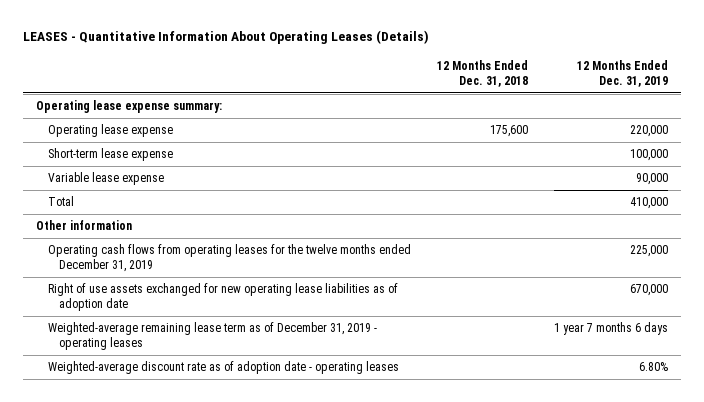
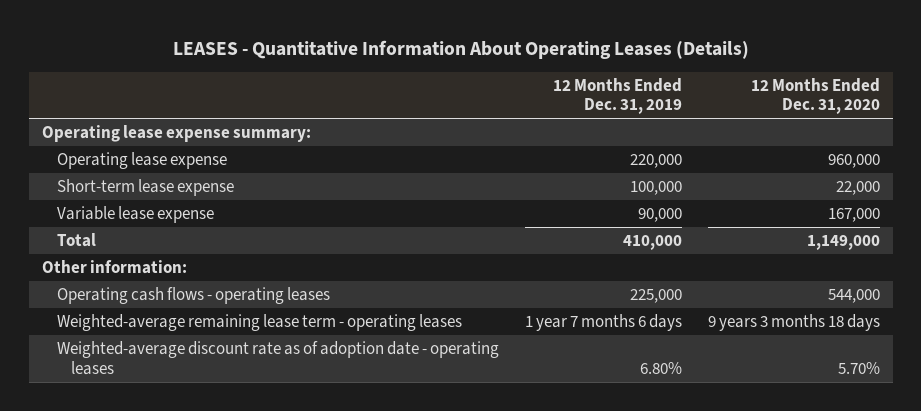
[437,59,529,87] 12 Months Ended Dec. 31, 2018 -> none
none -> [750,77,880,115] 12 Months Ended Dec. 31, 2020
[47,283,398,312] Right of use assets exchanged for new operating lease liabilities as of adoption date -> none
[36,220,133,231] Other information -> [41,260,187,275] Other information:
[47,244,411,273] Operating cash flows from operating leases for the twelve months ended December 31, 2019 -> [56,287,330,305] Operating cash flows - operating leases
[47,322,377,351] Weighted-average remaining lease term as of December 31, 2019 - operating leases -> [56,314,462,332] Weighted-average remaining lease term - operating leases

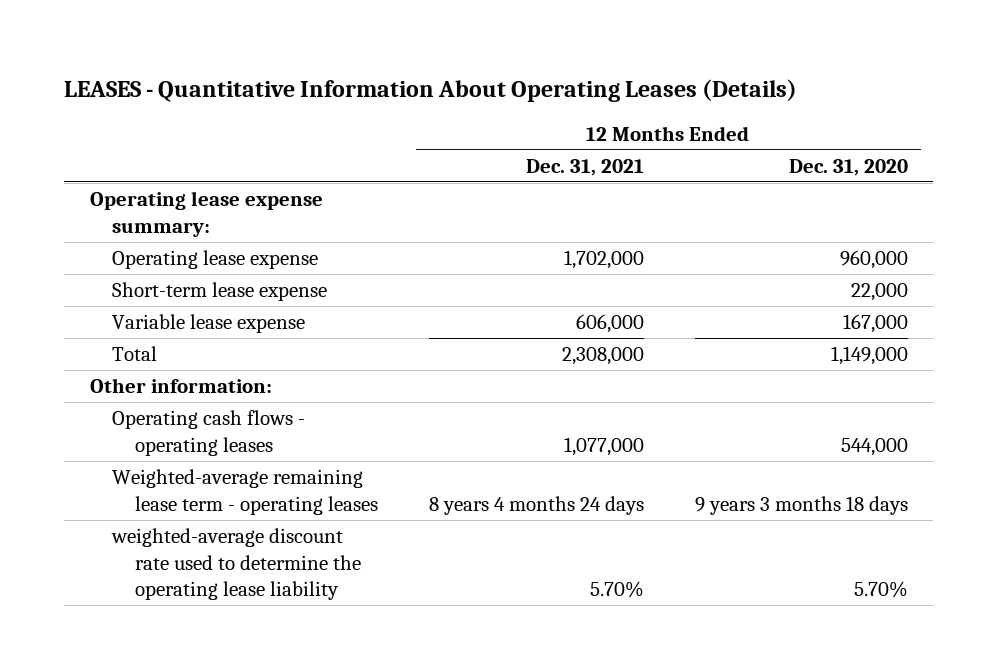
[552,77,682,115] 12 Months Ended Dec. 31, 2019 -> none
none -> [525,158,644,176] Dec. 31, 2021
[56,341,499,375] Weighted-average discount rate as of adoption date - operating leases -> [111,528,361,601] weighted-average discount rate used to determine the operating lease liability

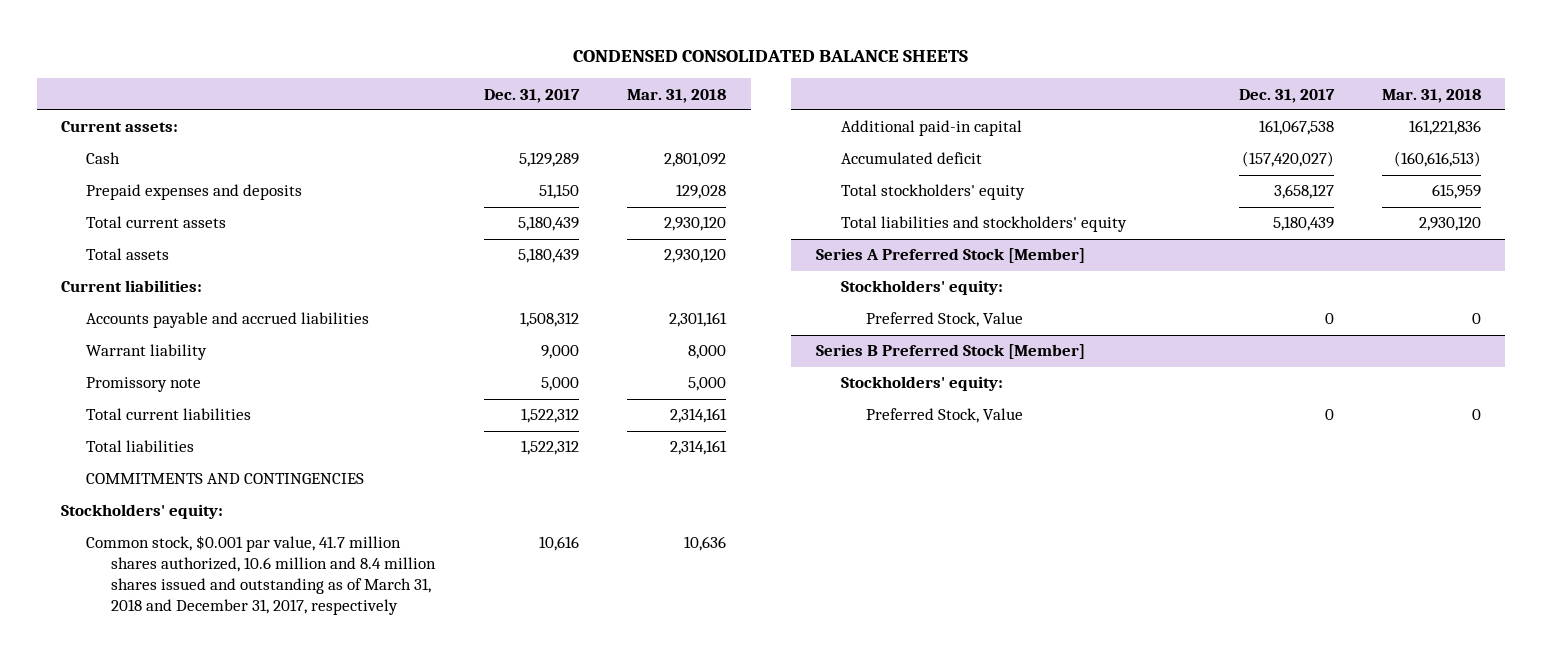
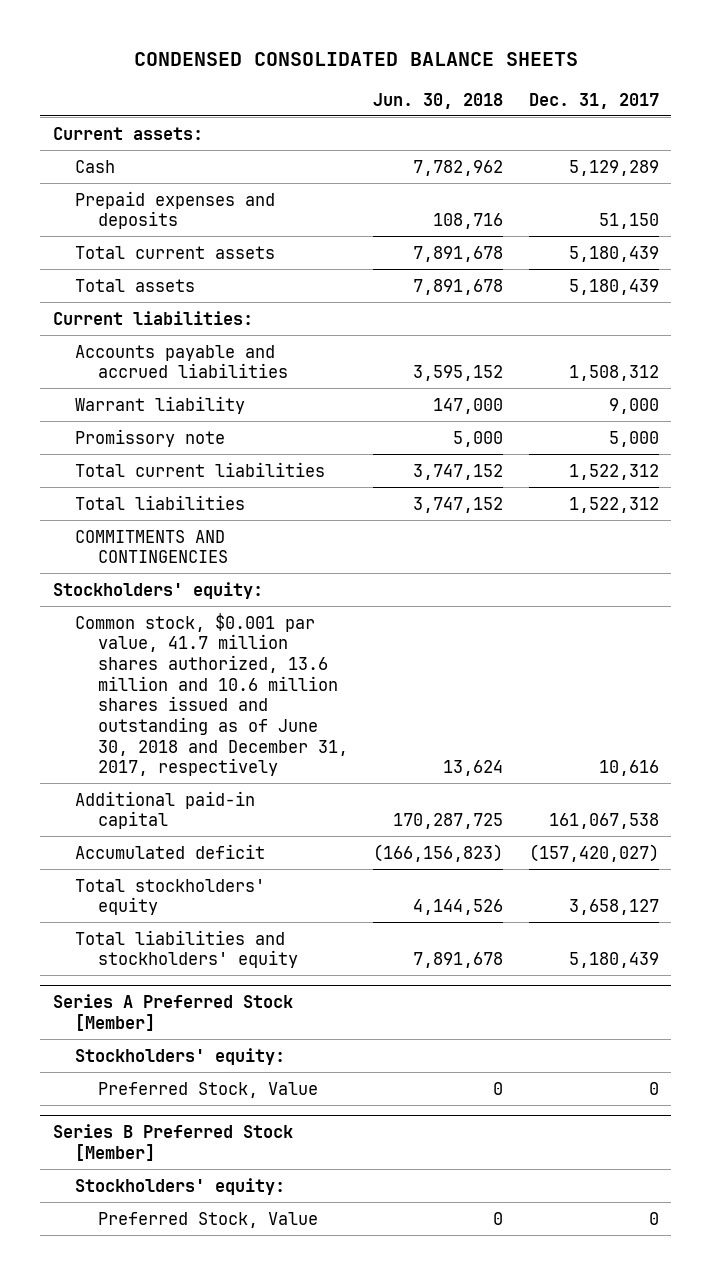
[627,88,727,103] Mar. 31, 2018 -> none
none -> [373,92,504,109] Jun. 30, 2018
[86,535,437,616] Common stock, $0.001 par value, 41.7 million shares authorized, 10.6 million and 8.4 million shares issued and outstanding as of March 31, 2018 and December 31, 2017, respectively -> [75,612,349,777] Common stock, $0.001 par value, 41.7 million shares authorized, 13.6 million and 10.6 million shares issued and outstanding as of June 30, 2018 and December 31, 2017, respectively

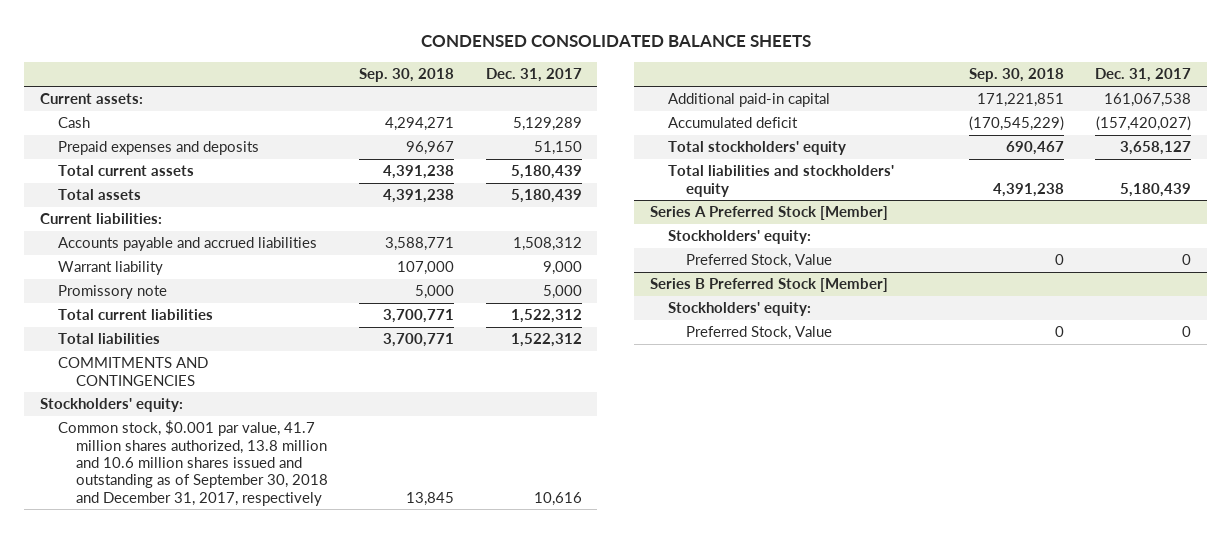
[373,92,504,109] Jun. 30, 2018 -> none
none -> [359,68,455,83] Sep. 30, 2018
[75,612,349,777] Common stock, $0.001 par value, 41.7 million shares authorized, 13.6 million and 10.6 million shares issued and outstanding as of June 30, 2018 and December 31, 2017, respectively -> [58,420,329,506] Common stock, $0.001 par value, 41.7 million shares authorized, 13.8 million and 10.6 million shares issued and outstanding as of September 30, 2018 and December 31, 2017, respectively

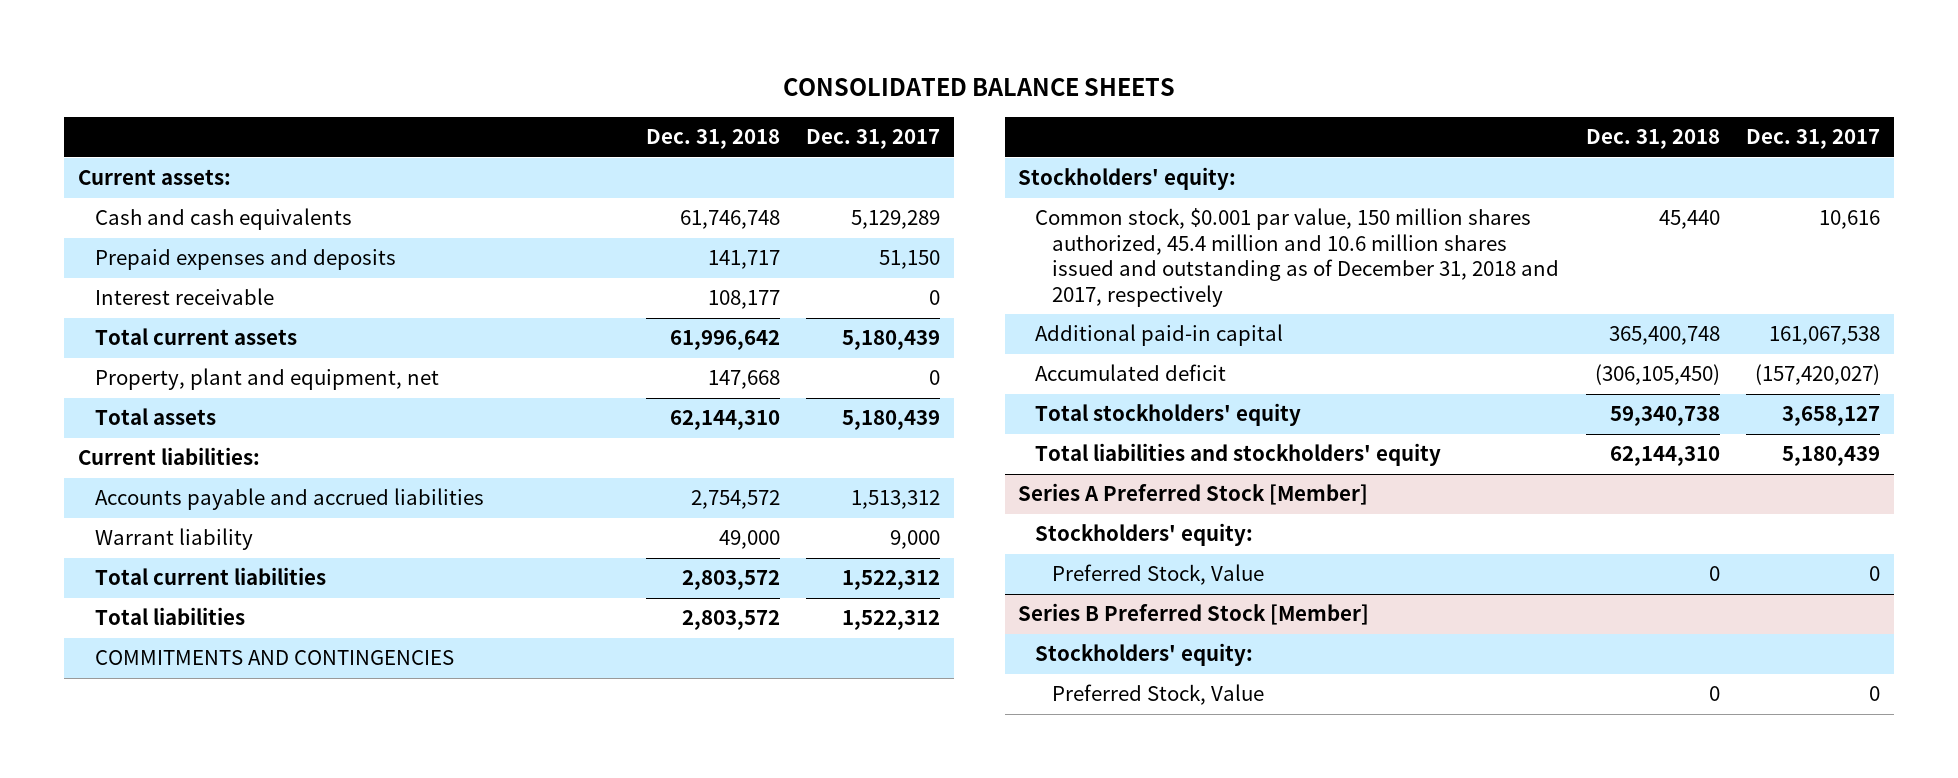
[420,35,811,48] CONDENSED CONSOLIDATED BALANCE SHEETS -> [783,78,1176,97] CONSOLIDATED BALANCE SHEETS
[359,68,455,83] Sep. 30, 2018 -> none
none -> [645,129,780,150] Dec. 31, 2018
[58,117,91,129] Cash -> [94,208,352,231] Cash and cash equivalents
none -> [94,288,274,306] Interest receivable
none -> [94,368,439,391] Property, plant and equipment, net
[512,237,582,252] 1,508,312 -> [851,490,941,510] 1,513,312
[58,285,168,300] Promissory note -> none
[58,420,329,506] Common stock, $0.001 par value, 41.7 million shares authorized, 13.8 million and 10.6 million shares issued and outstanding as of September 30, 2018 and December 31, 2017, respectively -> [1034,208,1559,307] Common stock, $0.001 par value, 150 million shares authorized, 45.4 million and 10.6 million shares issued and outstanding as of December 31, 2018 and 2017, respectively

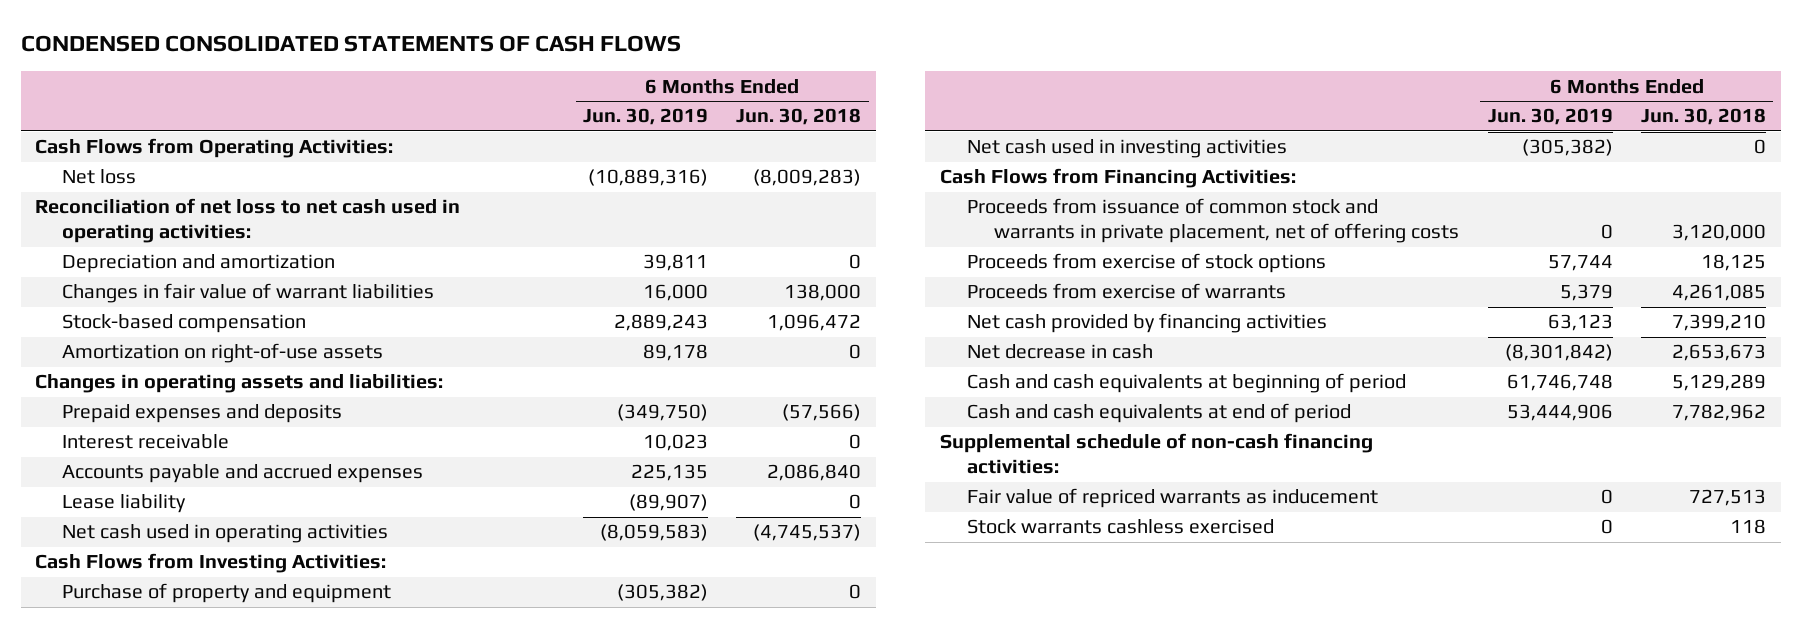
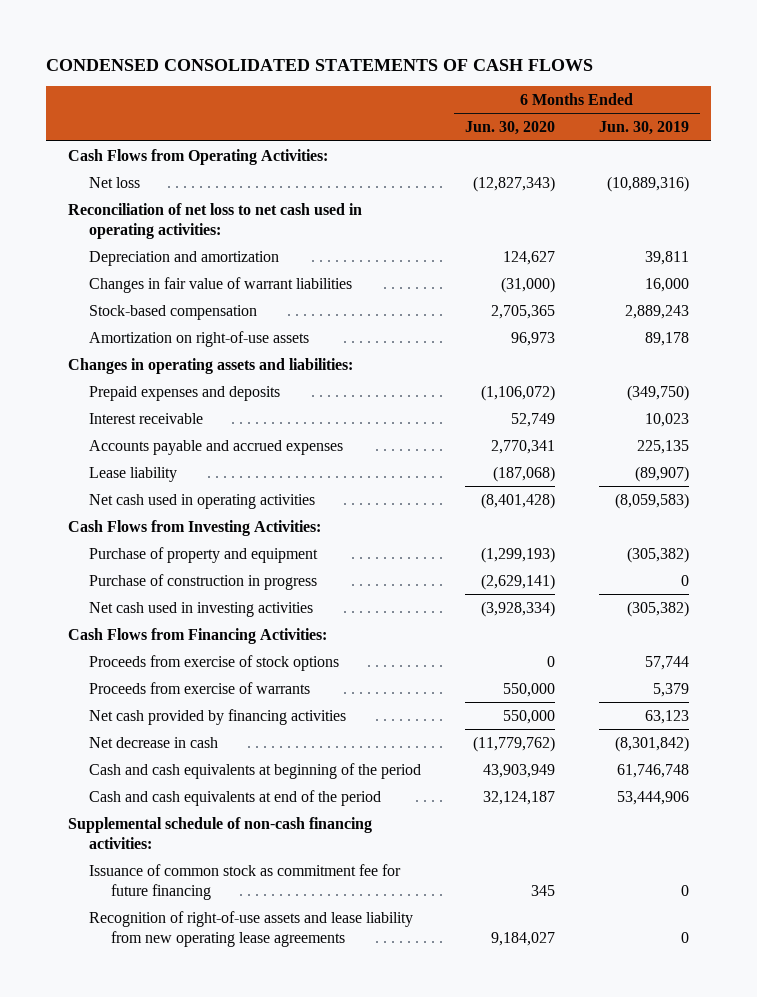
[736,108,862,126] Jun. 30, 2018 -> none
none -> [465,121,556,136] Jun. 30, 2020
none -> [89,573,318,590] Purchase of construction in progress
[966,198,1459,244] Proceeds from issuance of common stock and warrants in private placement, net of offering costs -> none
[966,373,1406,394] Cash and cash equivalents at beginning of period -> [89,762,422,779] Cash and cash equivalents at beginning of the period
[966,403,1351,424] Cash and cash equivalents at end of period -> [89,789,382,806] Cash and cash equivalents at end of the period
[966,488,1378,509] Fair value of repriced warrants as inducement -> none
[966,519,1274,535] Stock warrants cashless exercised -> none
none -> [89,863,402,900] Issuance of common stock as commitment fee for future financing
none -> [89,910,414,947] Recognition of right-of-use assets and lease liability from new operating lease agreements

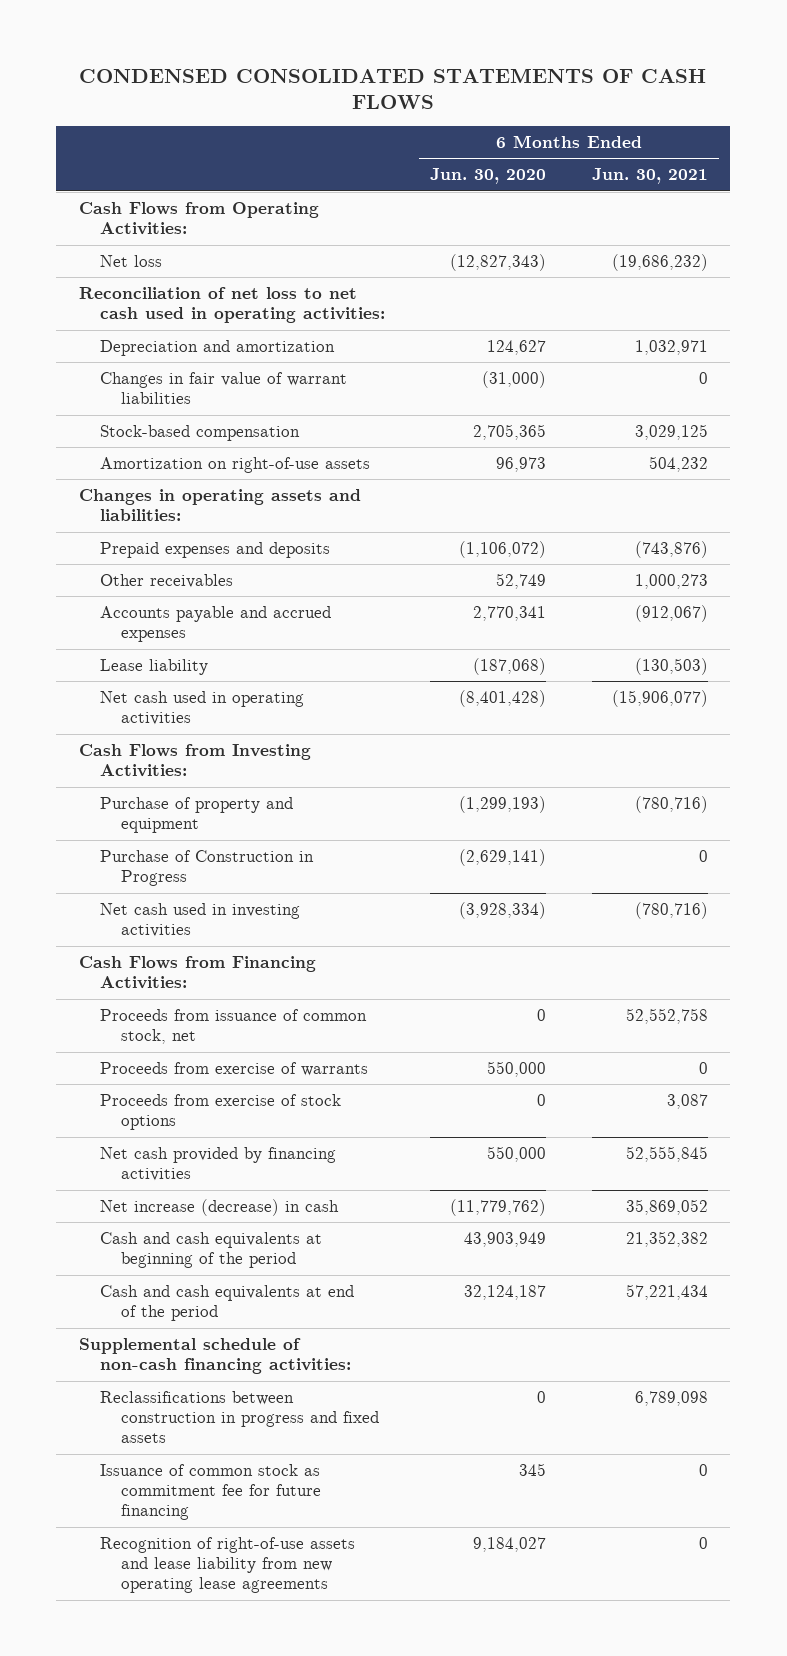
[599,121,690,136] Jun. 30, 2019 -> none
none -> [591,168,708,185] Jun. 30, 2021
[89,412,204,424] Interest receivable -> [100,574,234,589] Other receivables
[89,573,318,590] Purchase of construction in progress -> [100,850,315,887] Purchase of Construction in Progress
none -> [100,1009,368,1045] Proceeds from issuance of common stock, net
[89,654,340,671] Proceeds from exercise of stock options -> [100,1094,342,1131] Proceeds from exercise of stock options
[89,736,219,748] Net decrease in cash -> [100,1199,340,1217] Net increase (decrease) in cash
none -> [100,1391,380,1444] Reclassifications between construction in progress and fixed assets

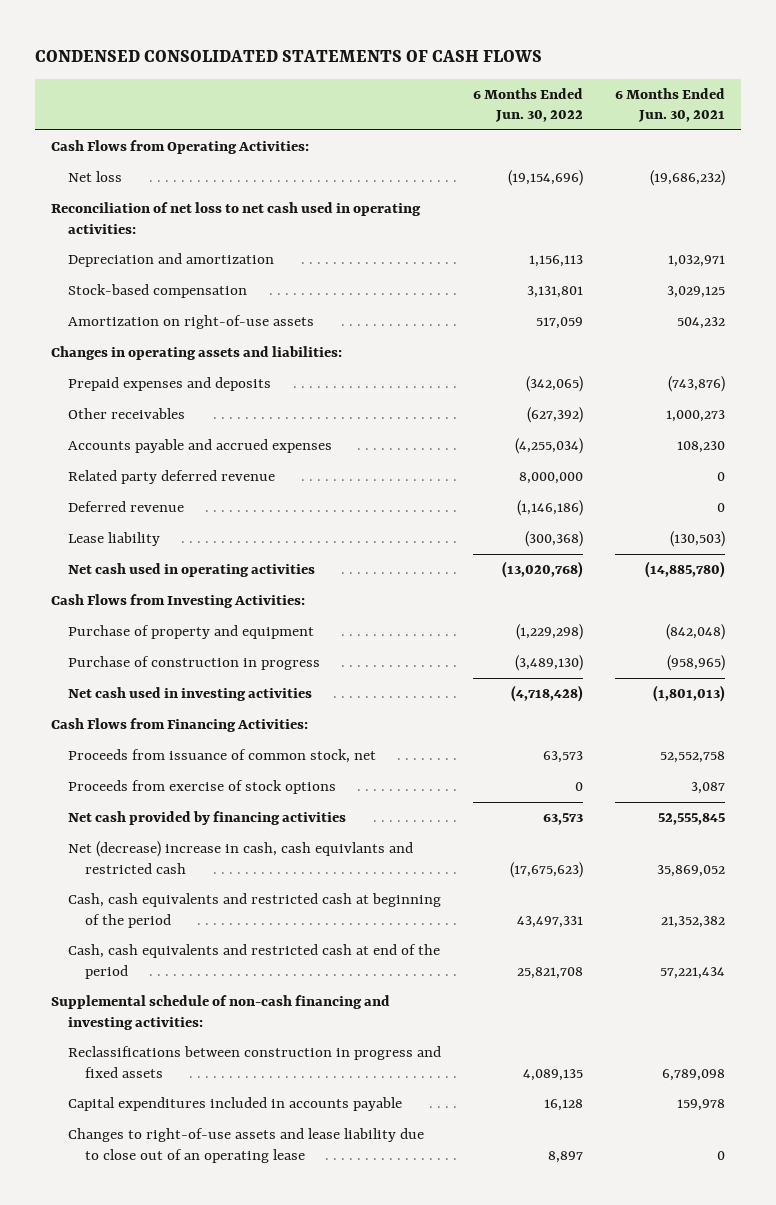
[430,168,547,185] Jun. 30, 2020 -> none
none -> [472,88,583,123] 6 Months Ended Jun. 30, 2022
[100,372,348,405] Changes in fair value of warrant liabilities -> none
[634,605,708,623] (912,067) -> [677,441,726,454] 108,230
none -> [67,470,275,485] Related party deferred revenue
none -> [67,501,184,513] Deferred revenue
[611,690,708,708] (15,906,077) -> [645,561,726,579] (14,885,780)
[634,796,708,814] (780,716) -> [666,624,726,641] (842,048)
[100,850,315,887] Purchase of Construction in Progress -> [67,656,320,671] Purchase of construction in progress
[698,850,708,863] 0 -> [667,655,726,672] (958,965)
[634,902,708,920] (780,716) -> [653,685,726,703] (1,801,013)
[100,1062,369,1077] Proceeds from exercise of warrants -> none
[100,1199,340,1217] Net increase (decrease) in cash -> [67,841,413,874] Net (decrease) increase in cash, cash equivlants and restricted cash
[100,1232,323,1269] Cash and cash equivalents at beginning of the period -> [67,893,441,928] Cash, cash equivalents and restricted cash at beginning of the period
[100,1285,355,1322] Cash and cash equivalents at end of the period -> [67,944,440,979] Cash, cash equivalents and restricted cash at end of the period
[79,1338,352,1375] Supplemental schedule of non-cash financing activities: -> [50,995,390,1030] Supplemental schedule of non-cash financing and investing activities:
[100,1464,322,1521] Issuance of common stock as commitment fee for future financing -> none
[100,1537,356,1594] Recognition of right-of-use assets and lease liability from new operating lease agreements -> none
none -> [67,1097,402,1112] Capital expenditures included in accounts payable
none -> [67,1128,424,1163] Changes to right-of-use assets and lease liability due to close out of an operating lease

